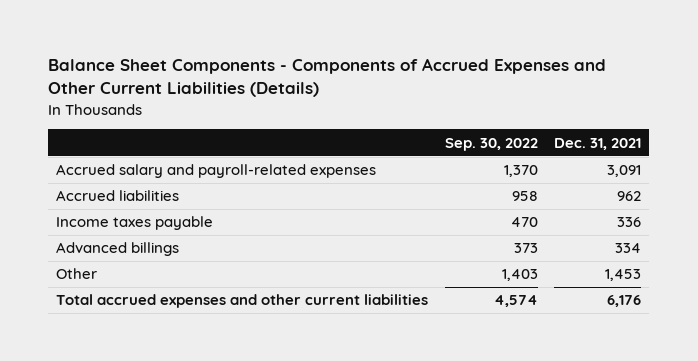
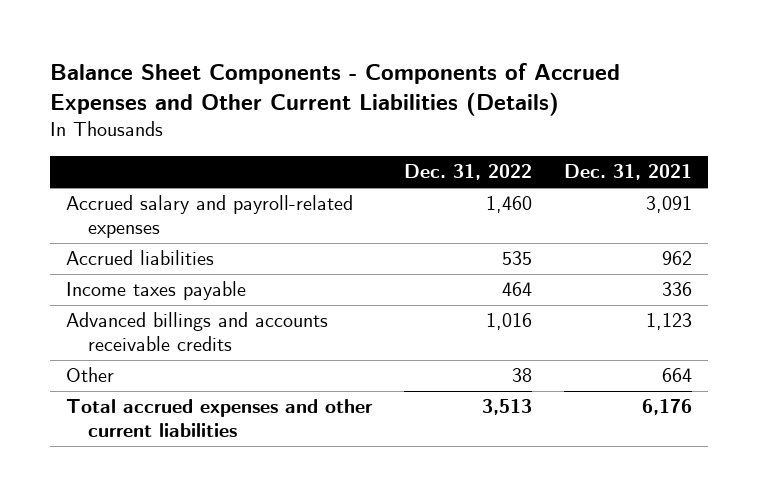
[444,137,538,151] Sep. 30, 2022 -> none
none -> [403,164,532,181] Dec. 31, 2022
[56,242,180,257] Advanced billings -> [65,312,328,352] Advanced billings and accounts receivable credits
[615,243,642,254] 334 -> [645,313,692,331] 1,123
[605,269,642,282] 1,453 -> [661,368,692,383] 664

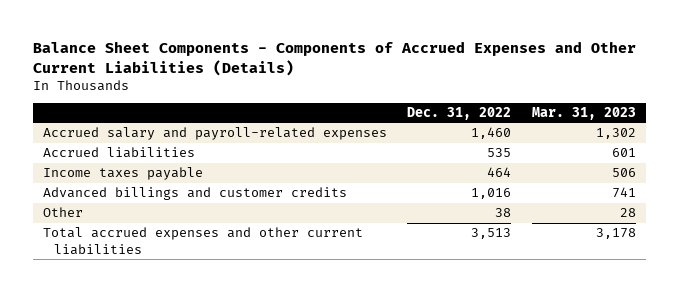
[563,164,692,181] Dec. 31, 2021 -> none
none -> [531,106,636,120] Mar. 31, 2023
[65,312,328,352] Advanced billings and accounts receivable credits -> [43,187,348,201] Advanced billings and customer credits

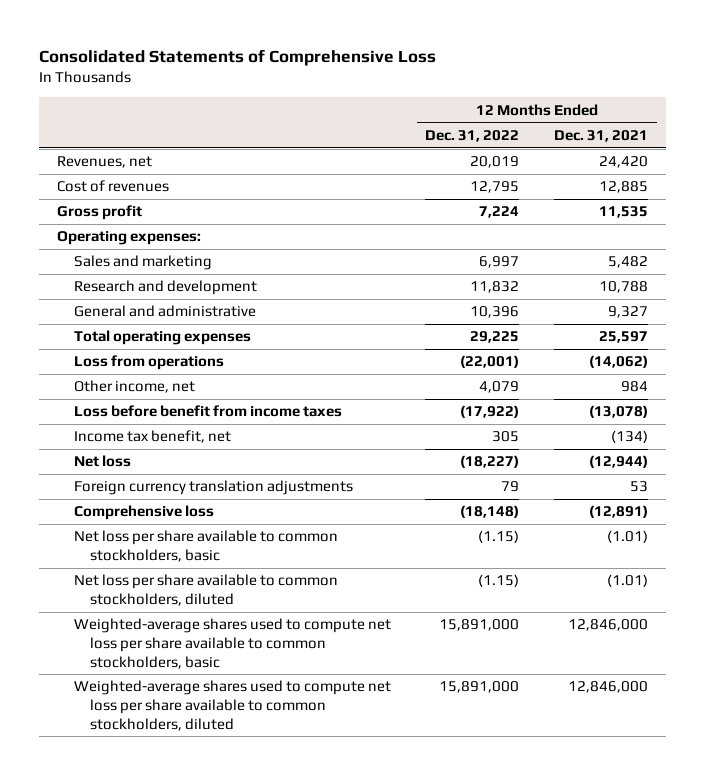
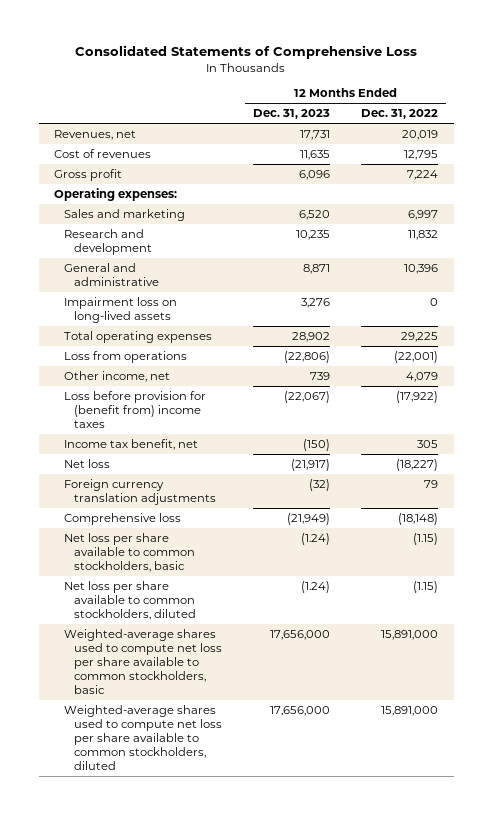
[554,129,649,142] Dec. 31, 2021 -> none
none -> [253,109,331,120] Dec. 31, 2023
none -> [64,297,178,324] Impairment loss on long-lived assets
[73,405,342,418] Loss before benefit from income taxes -> [64,391,207,429] Loss before provision for (benefit from) income taxes

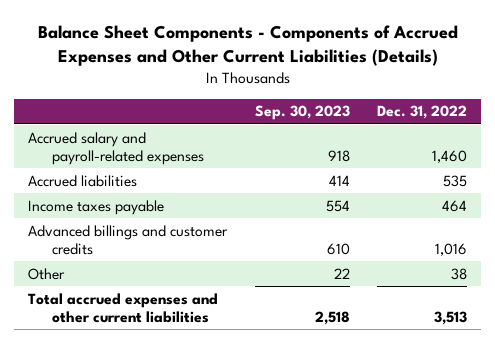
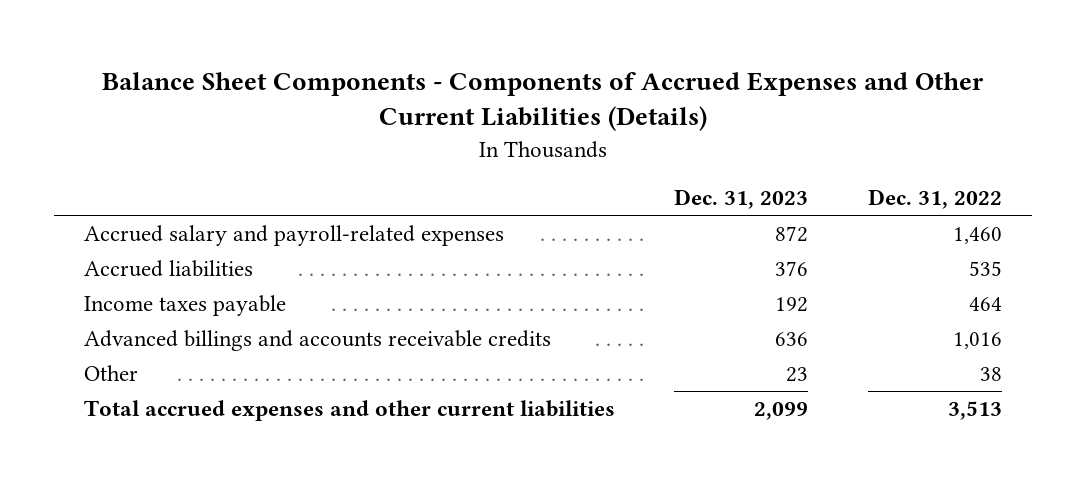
[254,105,350,121] Sep. 30, 2023 -> none
none -> [674,188,809,209] Dec. 31, 2023
[27,224,228,256] Advanced billings and customer credits -> [83,330,551,352] Advanced billings and accounts receivable credits

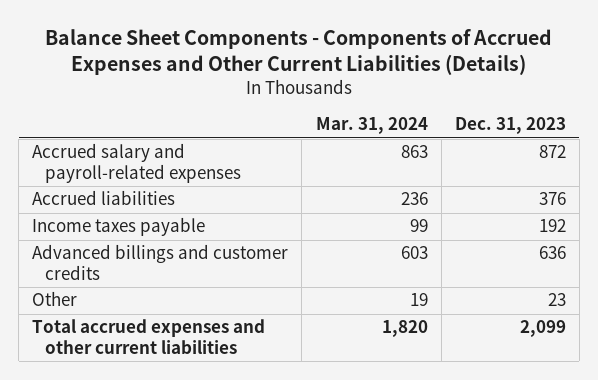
[867,188,1002,209] Dec. 31, 2022 -> none
none -> [315,117,428,135] Mar. 31, 2024
[83,330,551,352] Advanced billings and accounts receivable credits -> [32,244,289,281] Advanced billings and customer credits

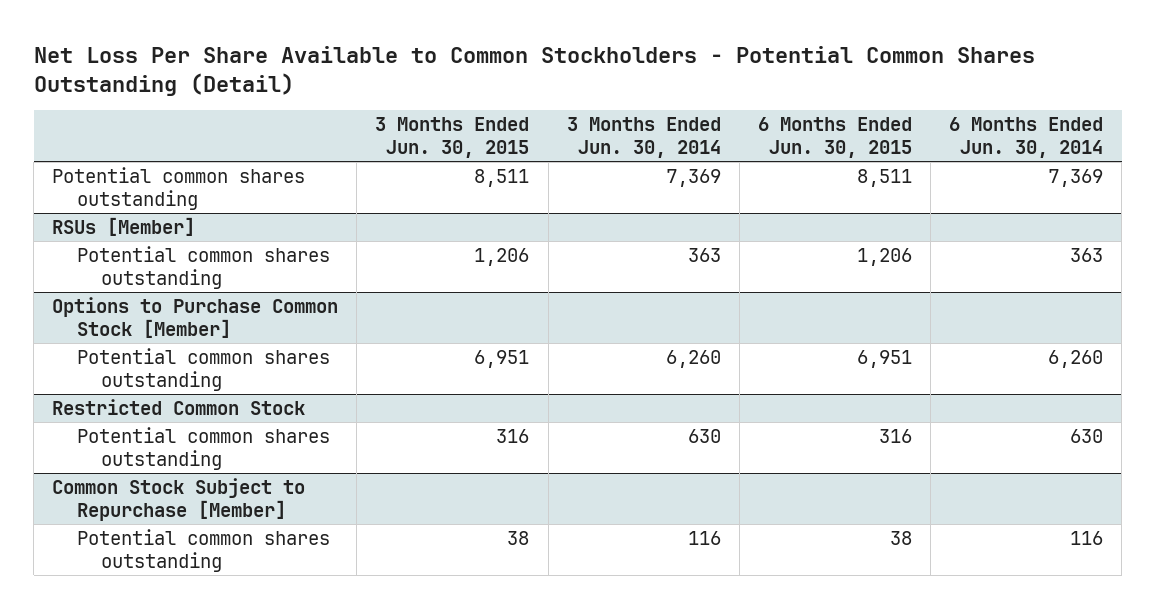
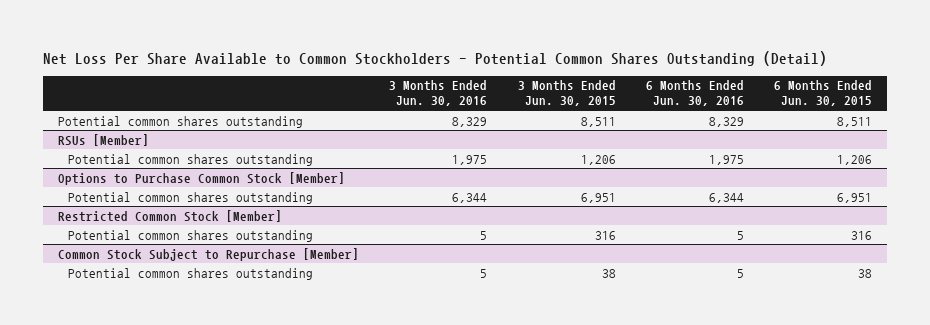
[566,117,721,159] 3 Months Ended Jun. 30, 2014 -> none
[949,117,1104,159] 6 Months Ended Jun. 30, 2014 -> none
none -> [389,80,488,107] 3 Months Ended Jun. 30, 2016
none -> [645,80,744,107] 6 Months Ended Jun. 30, 2016
[52,399,306,416] Restricted Common Stock -> [58,209,283,222] Restricted Common Stock [Member]

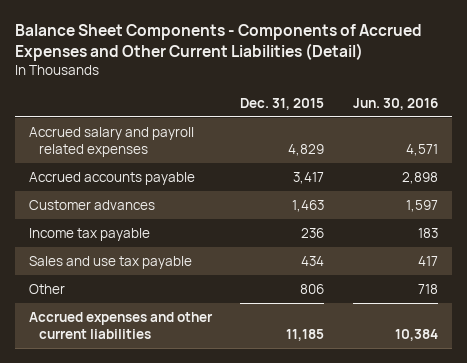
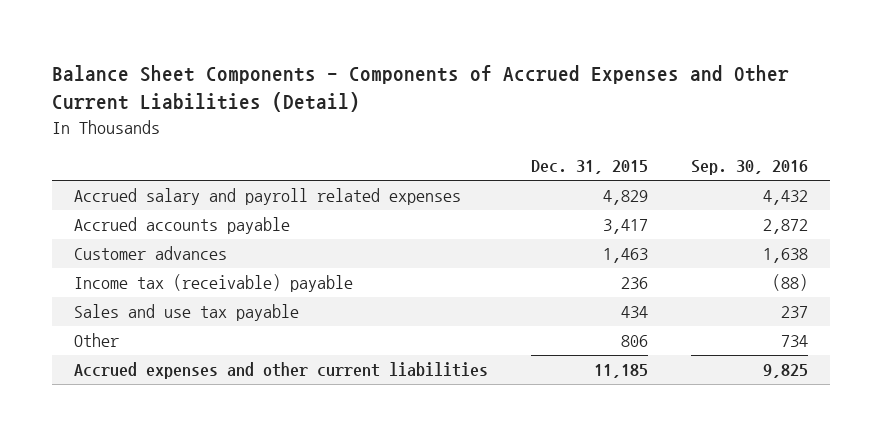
[352,97,438,110] Jun. 30, 2016 -> none
none -> [691,160,809,176] Sep. 30, 2016
[28,227,150,241] Income tax payable -> [73,274,353,293] Income tax (receivable) payable

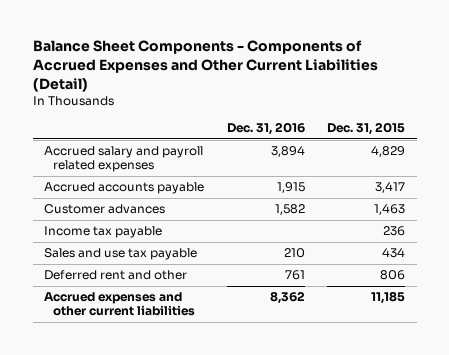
[691,160,809,176] Sep. 30, 2016 -> none
none -> [226,122,305,136] Dec. 31, 2016
[73,274,353,293] Income tax (receivable) payable -> [44,226,163,239] Income tax payable
[73,333,119,348] Other -> none
none -> [44,270,188,281] Deferred rent and other

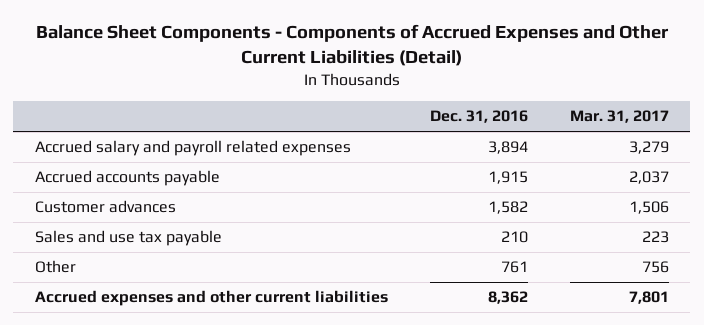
[327,122,406,136] Dec. 31, 2015 -> none
none -> [570,110,670,124] Mar. 31, 2017
[44,226,163,239] Income tax payable -> none
[44,270,188,281] Deferred rent and other -> [34,260,76,274] Other

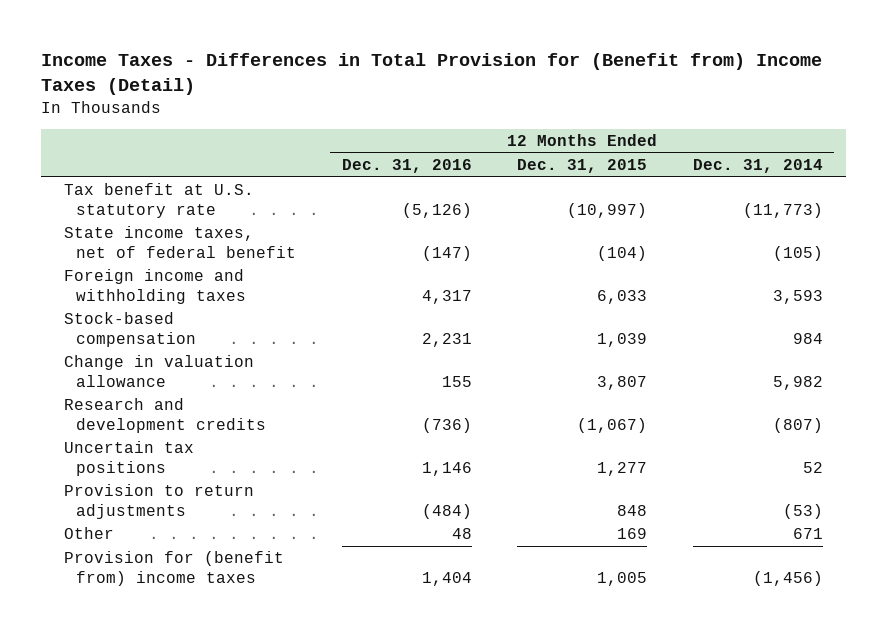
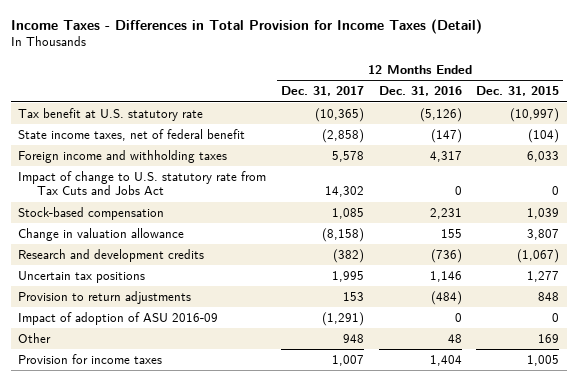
[40,52,822,95] Income Taxes - Differences in Total Provision for (Benefit from) Income Taxes (Detail) -> [10,18,482,34] Income Taxes - Differences in Total Provision for Income Taxes (Detail)
[692,158,823,173] Dec. 31, 2014 -> none
none -> [280,86,364,97] Dec. 31, 2017
none -> [18,171,267,196] Impact of change to U.S. statutory rate from Tax Cuts and Jobs Act
none -> [18,312,219,326] Impact of adoption of ASU 2016-09
[63,551,284,586] Provision for (benefit from) income taxes -> [18,354,163,365] Provision for income taxes

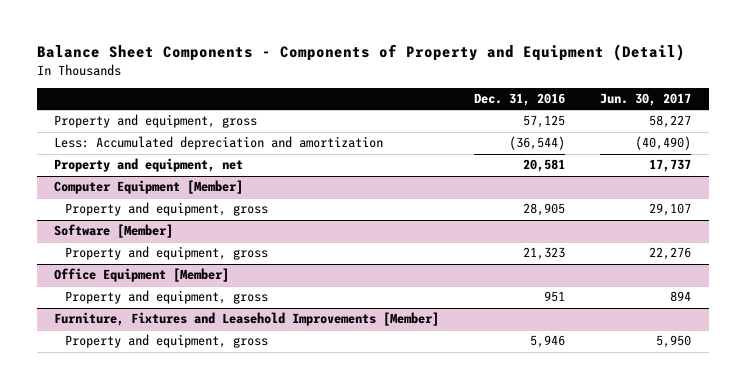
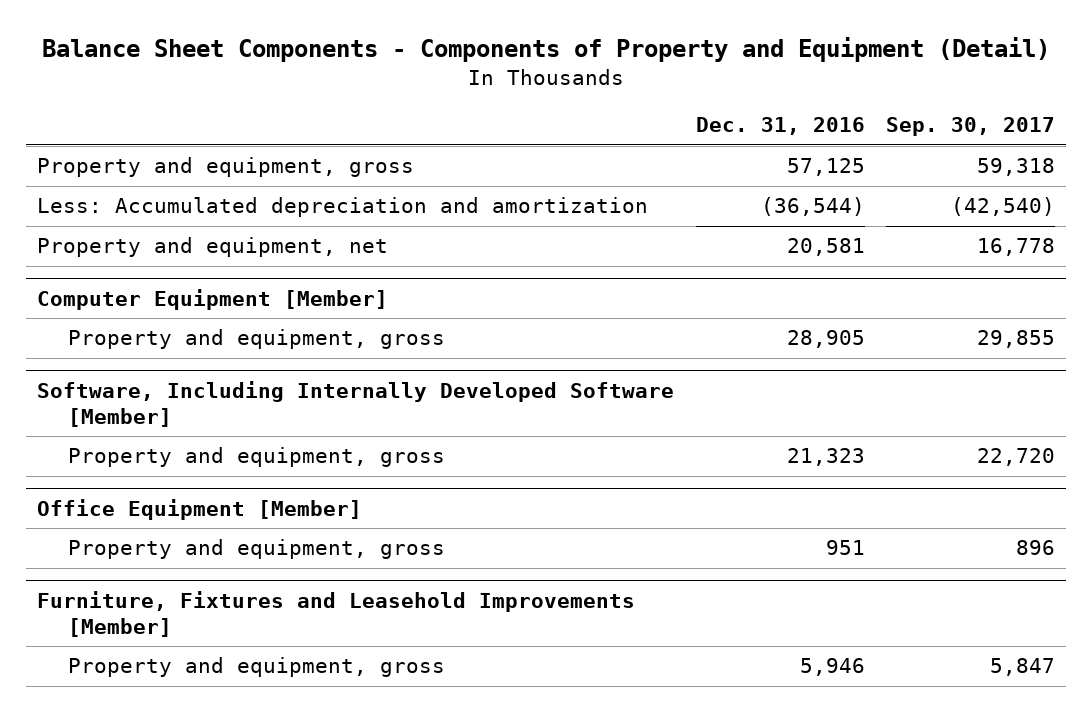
[600,93,692,107] Jun. 30, 2017 -> none
none -> [886,117,1056,137] Sep. 30, 2017
[54,224,174,239] Software [Member] -> [36,381,674,427] Software, Including Internally Developed Software [Member]

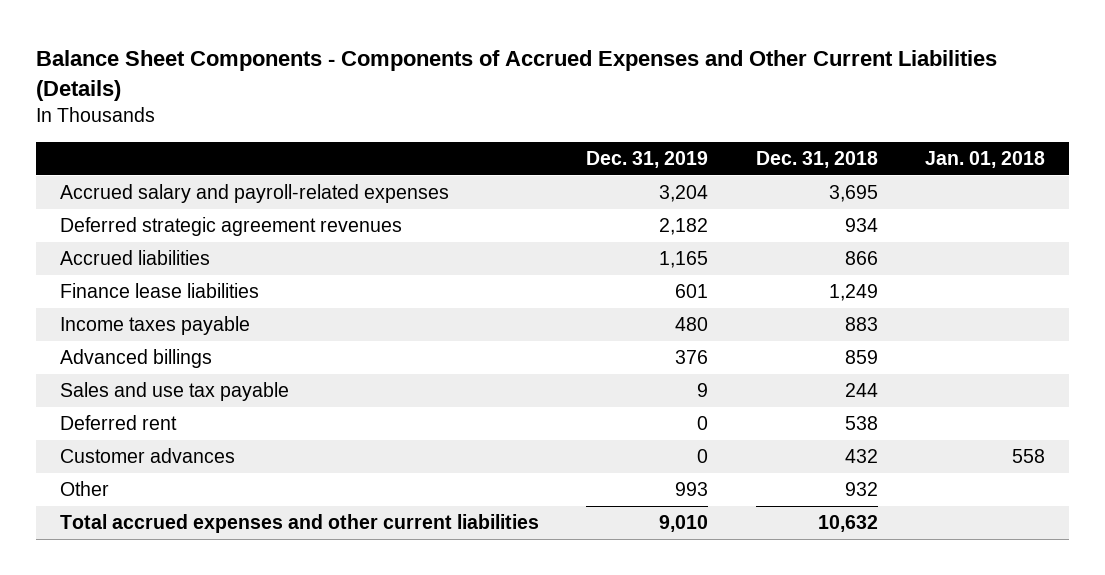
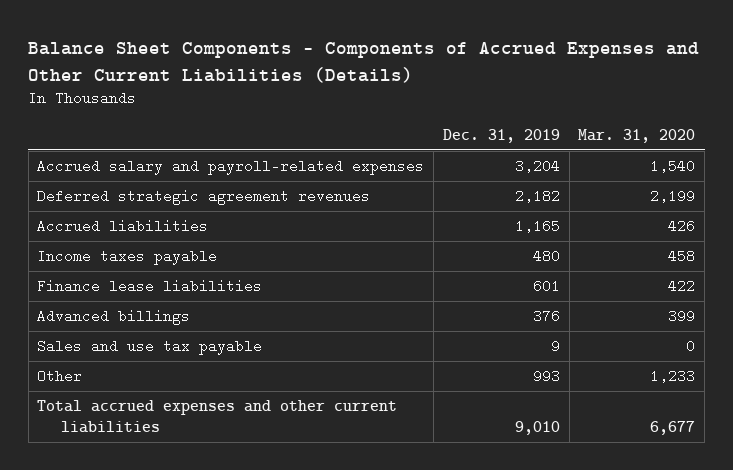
[755,150,878,168] Dec. 31, 2018 -> none
[924,150,1045,168] Jan. 01, 2018 -> none
none -> [578,129,696,144] Mar. 31, 2020
[59,283,259,299] Finance lease liabilities -> [37,278,263,293] Finance lease liabilities
[59,415,177,431] Deferred rent -> none
[59,448,235,464] Customer advances -> none

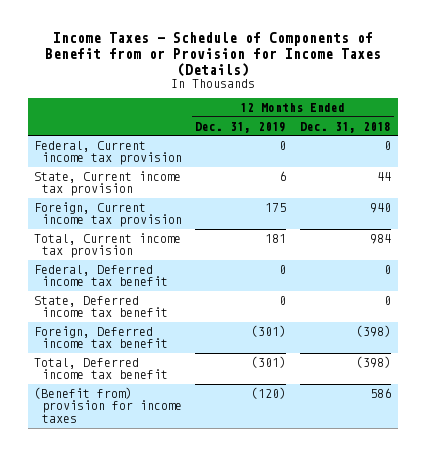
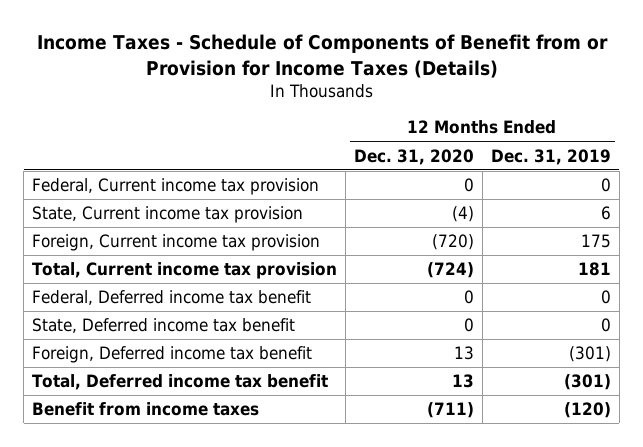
[299,121,391,133] Dec. 31, 2018 -> none
none -> [354,148,475,165] Dec. 31, 2020
[34,386,182,424] (Benefit from) provision for income taxes -> [32,402,260,417] Benefit from income taxes

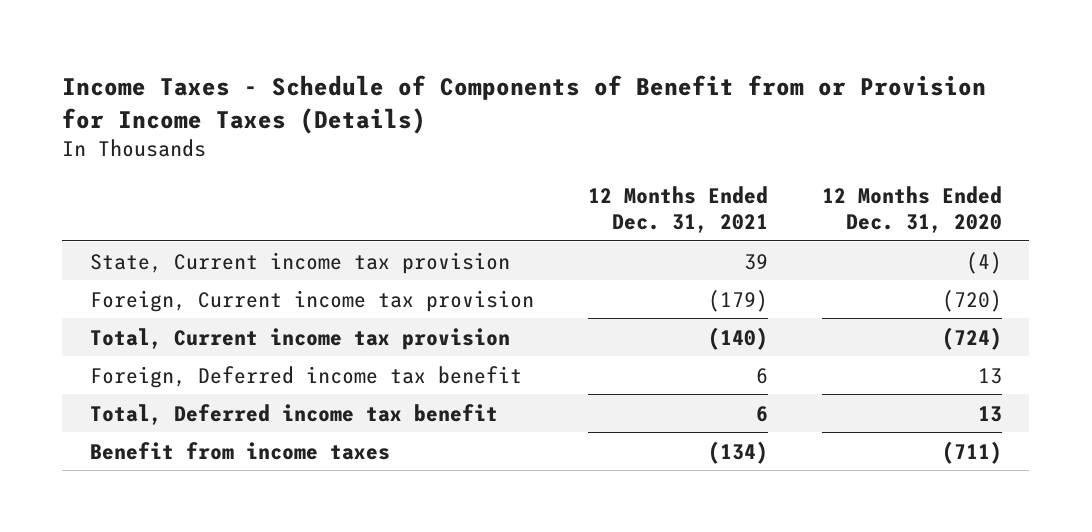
[490,148,611,165] Dec. 31, 2019 -> none
none -> [587,186,768,233] 12 Months Ended Dec. 31, 2021
[32,178,320,196] Federal, Current income tax provision -> none
[32,290,312,306] Federal, Deferred income tax benefit -> none
[32,318,296,334] State, Deferred income tax benefit -> none

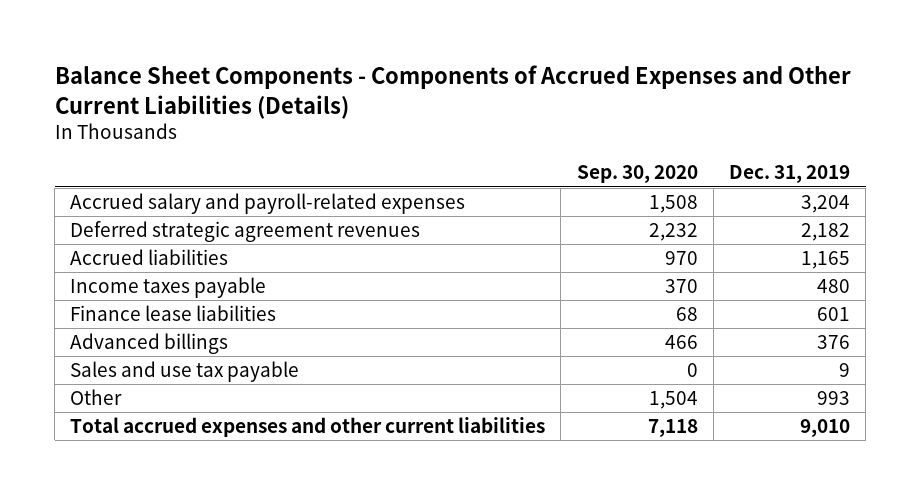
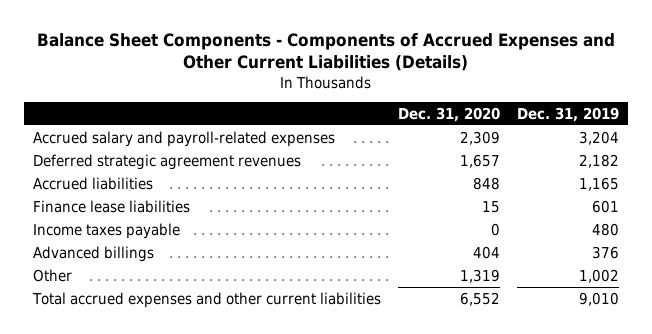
[576,165,698,184] Sep. 30, 2020 -> none
none -> [397,106,500,122] Dec. 31, 2020
[70,277,267,299] Income taxes payable -> [32,222,180,239] Income taxes payable
[70,361,300,383] Sales and use tax payable -> none
[817,391,851,406] 993 -> [579,268,620,283] 1,002

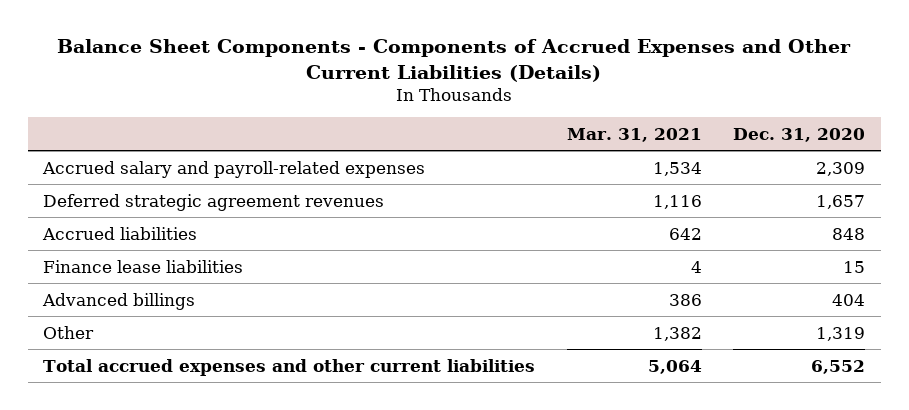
[517,106,620,122] Dec. 31, 2019 -> none
none -> [566,127,702,142] Mar. 31, 2021
[32,222,180,239] Income taxes payable -> none

